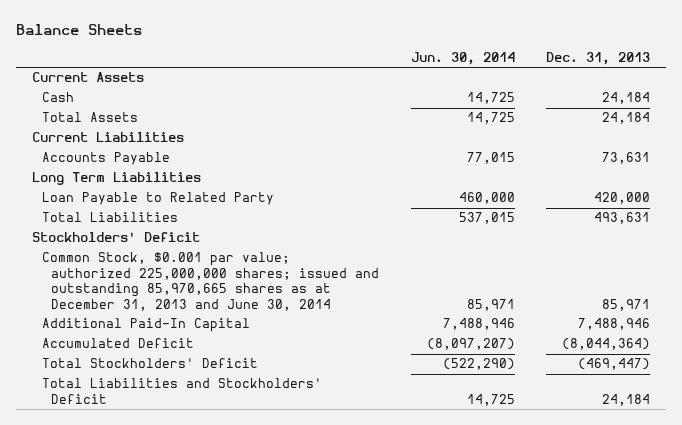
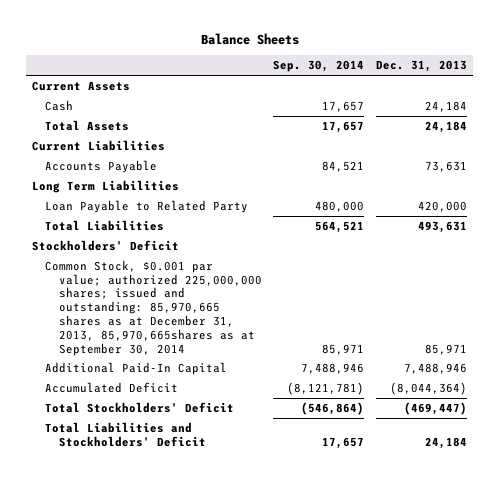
[410,52,515,66] Jun. 30, 2014 -> none
none -> [273,60,365,73] Sep. 30, 2014
[41,252,380,311] Common Stock, $0.001 par value; authorized 225,000,000 shares; issued and outstanding 85,970,665 shares as at December 31, 2013 and June 30, 2014 -> [45,259,262,356] Common Stock, $0.001 par value; authorized 225,000,000 shares; issued and outstanding: 85,970,665 shares as at December 31, 2013, 85,970,665shares as at September 30, 2014

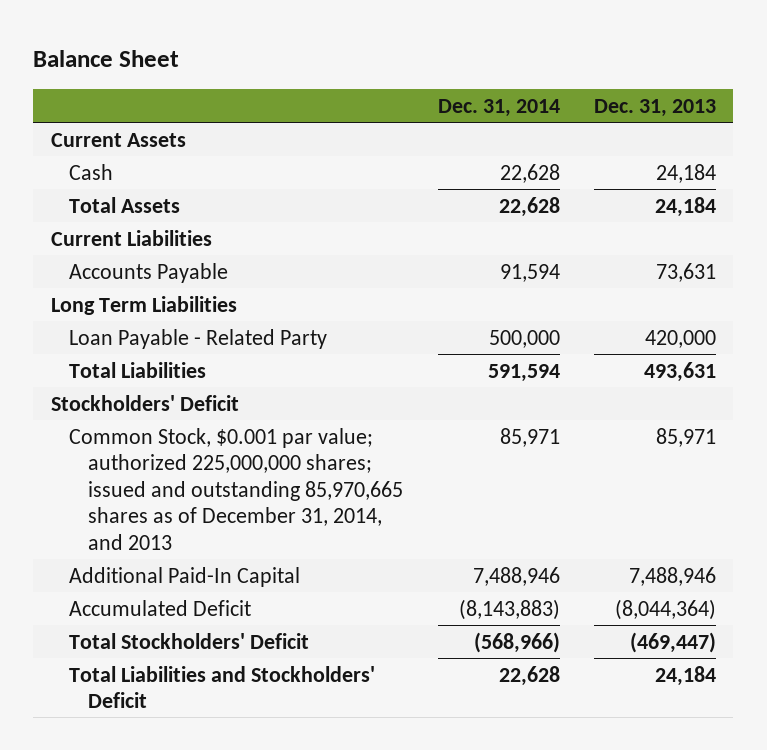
[200,33,299,46] Balance Sheets -> [33,50,180,68] Balance Sheet
[273,60,365,73] Sep. 30, 2014 -> none
none -> [437,98,560,117] Dec. 31, 2014
[45,199,249,213] Loan Payable to Related Party -> [69,328,328,349] Loan Payable - Related Party
[45,259,262,356] Common Stock, $0.001 par value; authorized 225,000,000 shares; issued and outstanding: 85,970,665 shares as at December 31, 2013, 85,970,665shares as at September 30, 2014 -> [69,427,404,550] Common Stock, $0.001 par value; authorized 225,000,000 shares; issued and outstanding 85,970,665 shares as of December 31, 2014, and 2013

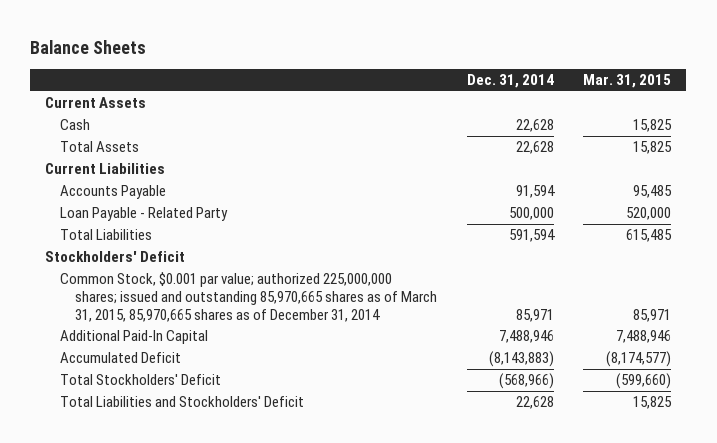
[33,50,180,68] Balance Sheet -> [30,39,147,54] Balance Sheets
[594,98,717,117] Dec. 31, 2013 -> none
none -> [583,74,672,89] Mar. 31, 2015
[50,295,237,315] Long Term Liabilities -> none
[69,427,404,550] Common Stock, $0.001 par value; authorized 225,000,000 shares; issued and outstanding 85,970,665 shares as of December 31, 2014, and 2013 -> [59,272,437,322] Common Stock, $0.001 par value; authorized 225,000,000 shares; issued and outstanding 85,970,665 shares as of March 31, 2015, 85,970,665 shares as of December 31, 2014

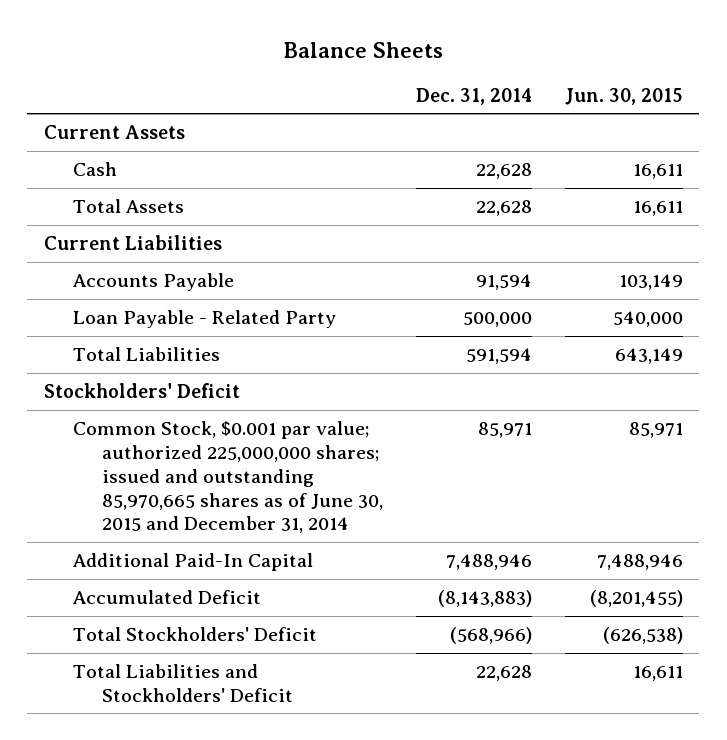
[583,74,672,89] Mar. 31, 2015 -> none
none -> [564,87,683,105] Jun. 30, 2015
[59,272,437,322] Common Stock, $0.001 par value; authorized 225,000,000 shares; issued and outstanding 85,970,665 shares as of March 31, 2015, 85,970,665 shares as of December 31, 2014 -> [73,420,384,534] Common Stock, $0.001 par value; authorized 225,000,000 shares; issued and outstanding 85,970,665 shares as of June 30, 2015 and December 31, 2014

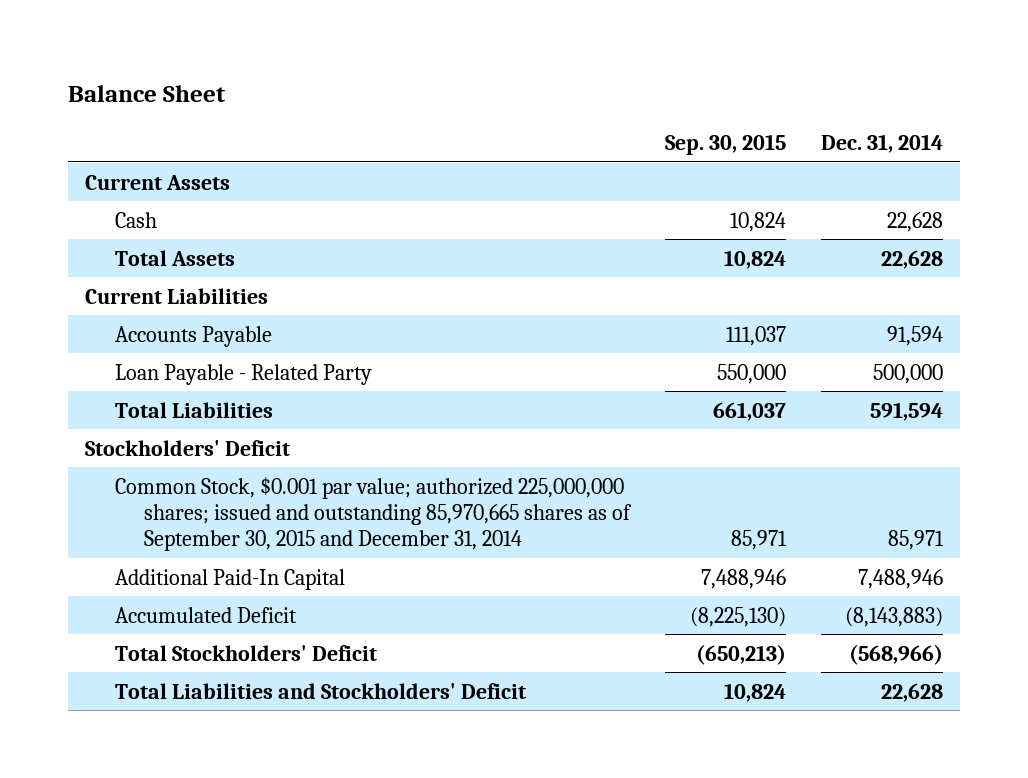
[283,41,444,58] Balance Sheets -> [67,84,226,102] Balance Sheet
[564,87,683,105] Jun. 30, 2015 -> none
none -> [664,134,786,156] Sep. 30, 2015
[73,420,384,534] Common Stock, $0.001 par value; authorized 225,000,000 shares; issued and outstanding 85,970,665 shares as of June 30, 2015 and December 31, 2014 -> [114,476,633,552] Common Stock, $0.001 par value; authorized 225,000,000 shares; issued and outstanding 85,970,665 shares as of September 30, 2015 and December 31, 2014

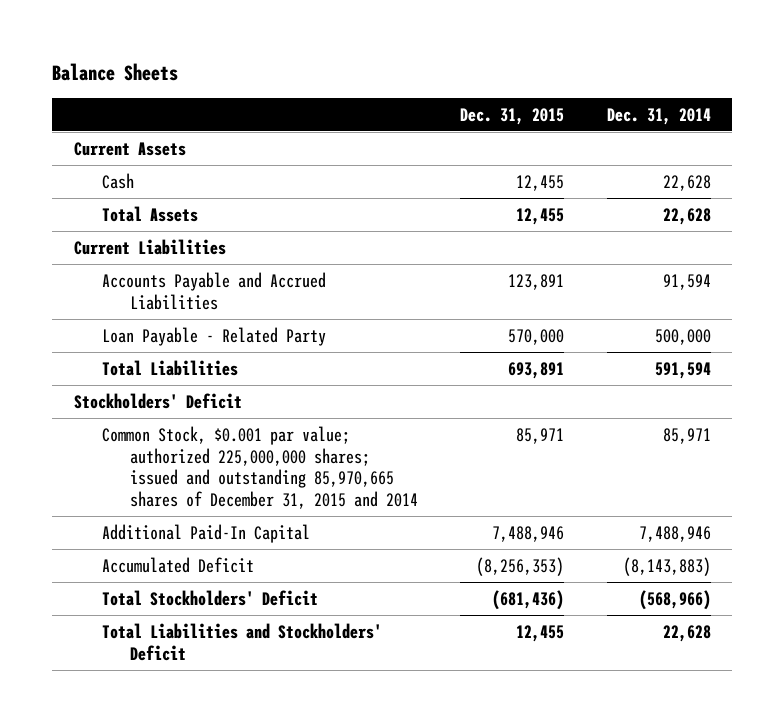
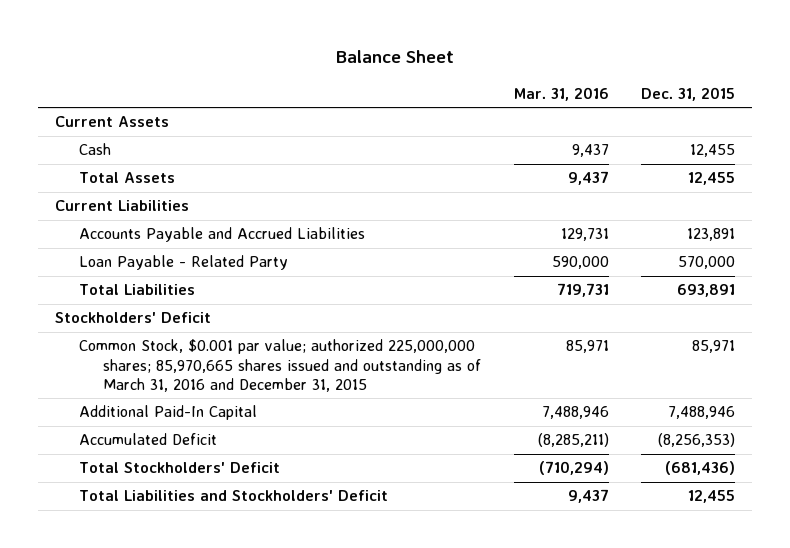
[52,63,179,82] Balance Sheets -> [336,50,455,64] Balance Sheet
[606,107,711,125] Dec. 31, 2014 -> none
none -> [513,87,609,102] Mar. 31, 2016
[101,425,418,510] Common Stock, $0.001 par value; authorized 225,000,000 shares; issued and outstanding 85,970,665 shares of December 31, 2015 and 2014 -> [78,339,481,392] Common Stock, $0.001 par value; authorized 225,000,000 shares; 85,970,665 shares issued and outstanding as of March 31, 2016 and December 31, 2015

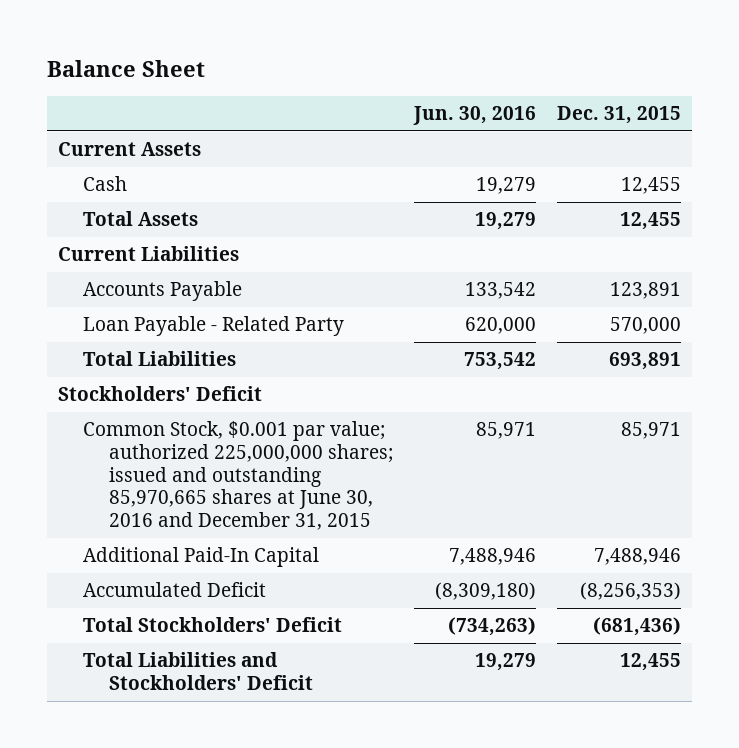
[513,87,609,102] Mar. 31, 2016 -> none
none -> [412,106,536,126] Jun. 30, 2016
[78,227,365,243] Accounts Payable and Accrued Liabilities -> [83,281,243,302] Accounts Payable
[78,339,481,392] Common Stock, $0.001 par value; authorized 225,000,000 shares; 85,970,665 shares issued and outstanding as of March 31, 2016 and December 31, 2015 -> [83,421,393,531] Common Stock, $0.001 par value; authorized 225,000,000 shares; issued and outstanding 85,970,665 shares at June 30, 2016 and December 31, 2015

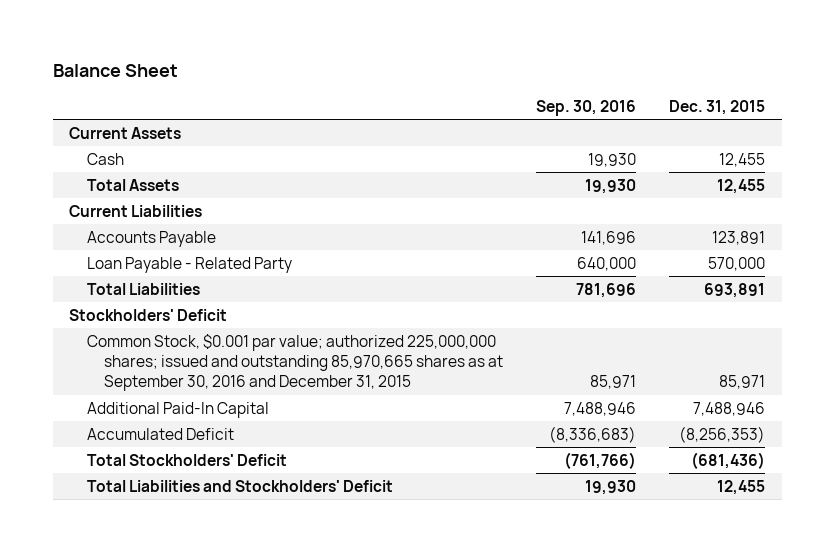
[412,106,536,126] Jun. 30, 2016 -> none
none -> [536,99,637,116] Sep. 30, 2016
[83,421,393,531] Common Stock, $0.001 par value; authorized 225,000,000 shares; issued and outstanding 85,970,665 shares at June 30, 2016 and December 31, 2015 -> [86,333,503,392] Common Stock, $0.001 par value; authorized 225,000,000 shares; issued and outstanding 85,970,665 shares as at September 30, 2016 and December 31, 2015

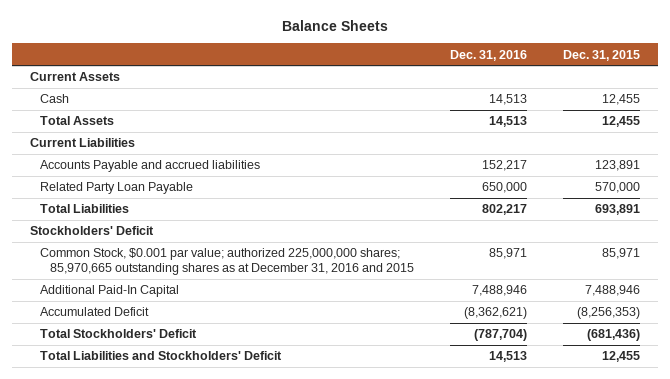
[52,63,178,77] Balance Sheet -> [282,20,389,32] Balance Sheets
[536,99,637,116] Sep. 30, 2016 -> none
none -> [450,49,528,61] Dec. 31, 2016
[86,230,216,247] Accounts Payable -> [40,160,261,173] Accounts Payable and accrued liabilities
[86,256,292,273] Loan Payable - Related Party -> [40,182,194,195] Related Party Loan Payable
[86,333,503,392] Common Stock, $0.001 par value; authorized 225,000,000 shares; issued and outstanding 85,970,665 shares as at September 30, 2016 and December 31, 2015 -> [40,248,414,275] Common Stock, $0.001 par value; authorized 225,000,000 shares; 85,970,665 outstanding shares as at December 31, 2016 and 2015

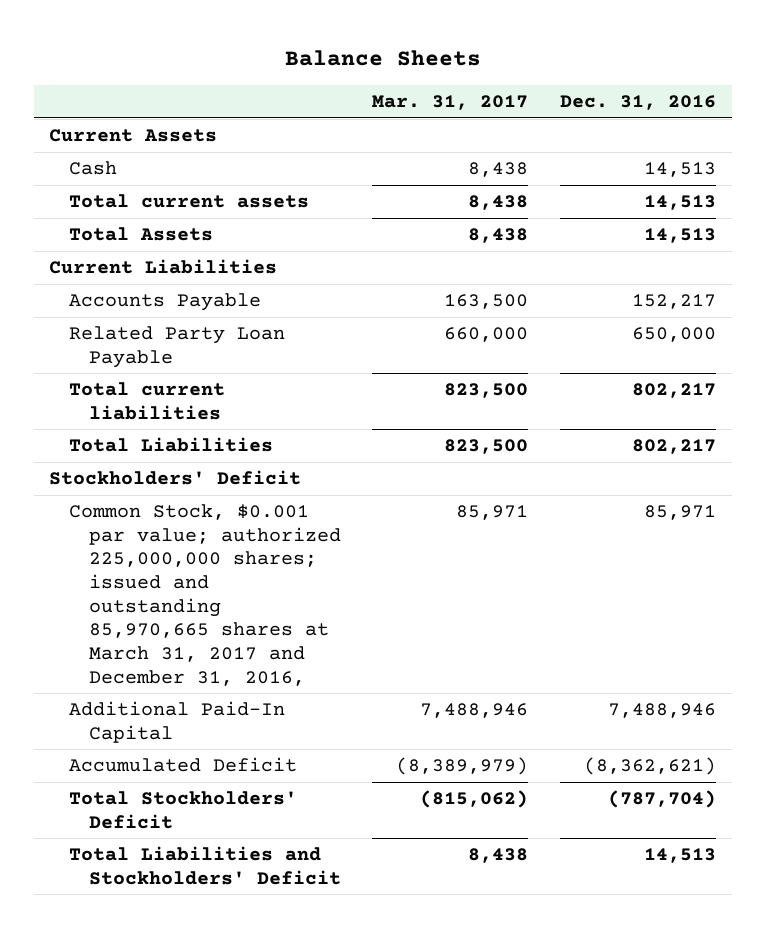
[563,49,641,61] Dec. 31, 2015 -> none
none -> [372,95,529,111] Mar. 31, 2017
none -> [69,194,310,209] Total current assets
[40,160,261,173] Accounts Payable and accrued liabilities -> [69,293,262,312] Accounts Payable
none -> [69,382,226,420] Total current liabilities
[40,248,414,275] Common Stock, $0.001 par value; authorized 225,000,000 shares; 85,970,665 outstanding shares as at December 31, 2016 and 2015 -> [69,504,341,686] Common Stock, $0.001 par value; authorized 225,000,000 shares; issued and outstanding 85,970,665 shares at March 31, 2017 and December 31, 2016,

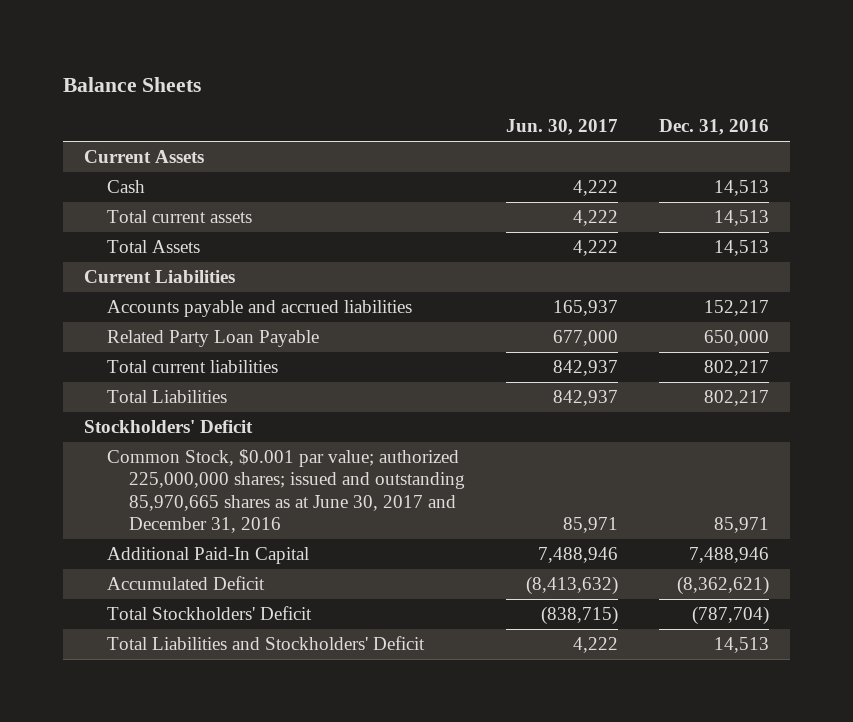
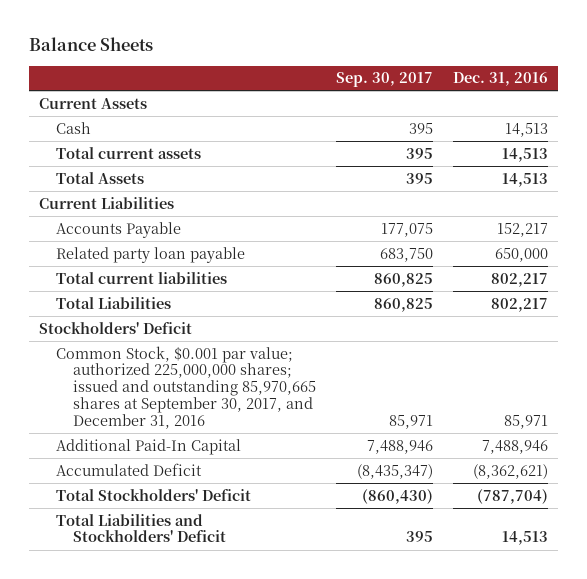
[506,119,619,136] Jun. 30, 2017 -> none
none -> [335,72,433,88] Sep. 30, 2017
[106,300,412,318] Accounts payable and accrued liabilities -> [55,221,181,238] Accounts Payable
[106,330,319,348] Related Party Loan Payable -> [55,246,245,263] Related party loan payable
[106,449,466,534] Common Stock, $0.001 par value; authorized 225,000,000 shares; issued and outstanding 85,970,665 shares as at June 30, 2017 and December 31, 2016 -> [55,345,316,430] Common Stock, $0.001 par value; authorized 225,000,000 shares; issued and outstanding 85,970,665 shares at September 30, 2017, and December 31, 2016

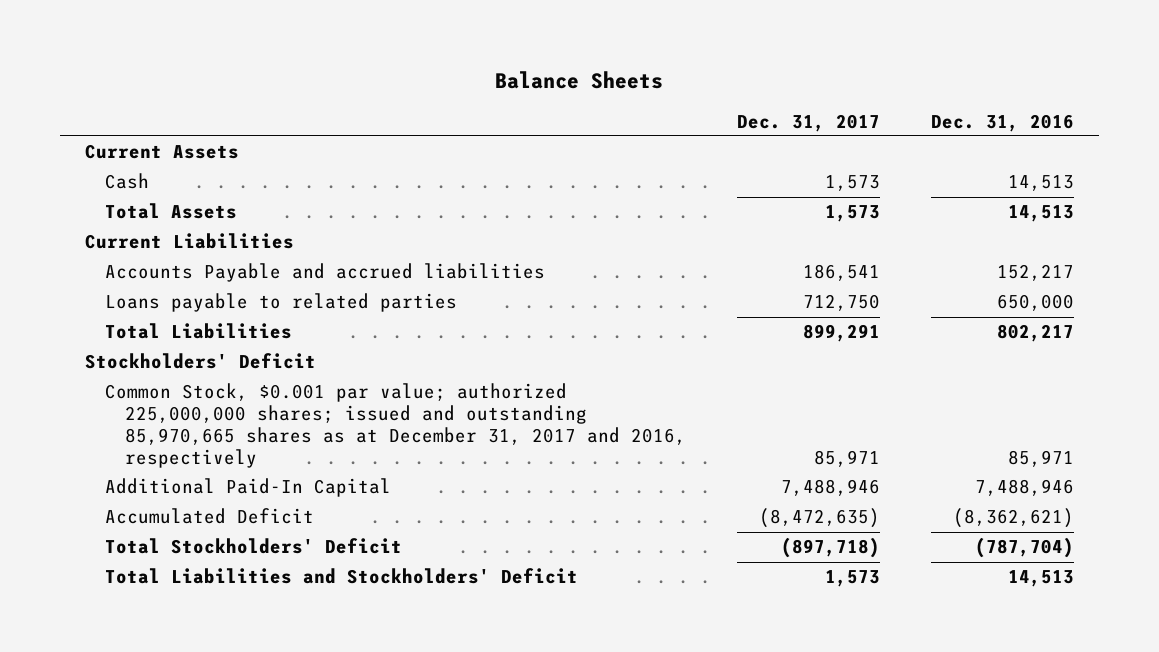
[335,72,433,88] Sep. 30, 2017 -> none
none -> [736,113,880,132] Dec. 31, 2017
[55,146,201,159] Total current assets -> none
[55,271,227,284] Total current liabilities -> none
[55,221,181,238] Accounts Payable -> [105,263,546,283] Accounts Payable and accrued liabilities
[55,246,245,263] Related party loan payable -> [105,293,458,313] Loans payable to related parties
[55,345,316,430] Common Stock, $0.001 par value; authorized 225,000,000 shares; issued and outstanding 85,970,665 shares at September 30, 2017, and December 31, 2016 -> [105,383,687,469] Common Stock, $0.001 par value; authorized 225,000,000 shares; issued and outstanding 85,970,665 shares as at December 31, 2017 and 2016, respectively

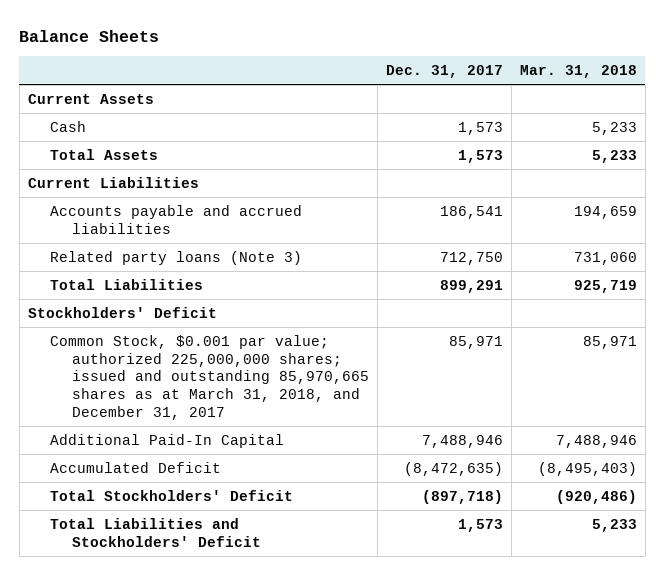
[930,113,1074,132] Dec. 31, 2016 -> none
none -> [519,65,637,79] Mar. 31, 2018
[105,263,546,283] Accounts Payable and accrued liabilities -> [49,204,302,234] Accounts payable and accrued liabilities
[105,293,458,313] Loans payable to related parties -> [49,250,302,265] Related party loans (Note 3)
[105,383,687,469] Common Stock, $0.001 par value; authorized 225,000,000 shares; issued and outstanding 85,970,665 shares as at December 31, 2017 and 2016, respectively -> [49,334,369,420] Common Stock, $0.001 par value; authorized 225,000,000 shares; issued and outstanding 85,970,665 shares as at March 31, 2018, and December 31, 2017

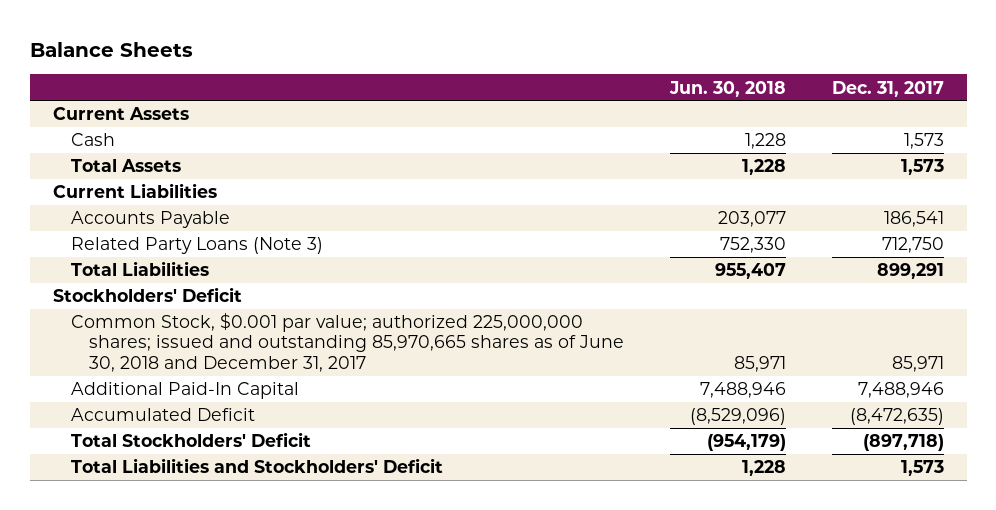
[519,65,637,79] Mar. 31, 2018 -> none
none -> [668,80,786,97] Jun. 30, 2018
[49,204,302,234] Accounts payable and accrued liabilities -> [70,211,230,229] Accounts Payable
[49,250,302,265] Related party loans (Note 3) -> [70,237,323,255] Related Party Loans (Note 3)
[49,334,369,420] Common Stock, $0.001 par value; authorized 225,000,000 shares; issued and outstanding 85,970,665 shares as at March 31, 2018, and December 31, 2017 -> [70,313,625,372] Common Stock, $0.001 par value; authorized 225,000,000 shares; issued and outstanding 85,970,665 shares as of June 30, 2018 and December 31, 2017

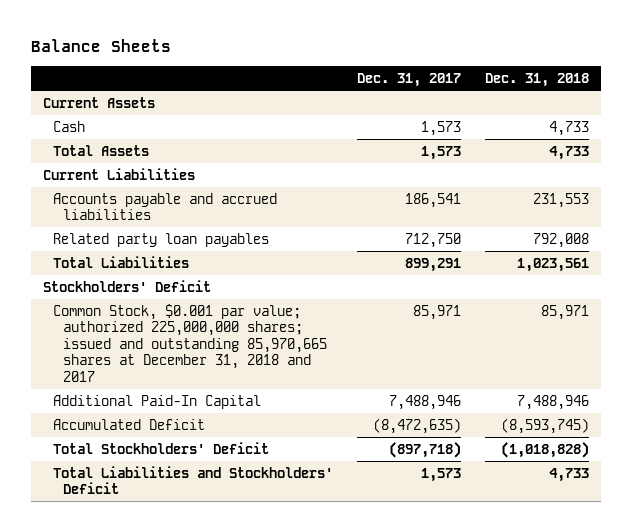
[668,80,786,97] Jun. 30, 2018 -> none
none -> [485,73,590,88] Dec. 31, 2018
[70,211,230,229] Accounts Payable -> [53,192,278,221] Accounts payable and accrued liabilities
[70,237,323,255] Related Party Loans (Note 3) -> [53,232,270,247] Related party loan payables
[70,313,625,372] Common Stock, $0.001 par value; authorized 225,000,000 shares; issued and outstanding 85,970,665 shares as of June 30, 2018 and December 31, 2017 -> [53,303,328,382] Common Stock, $0.001 par value; authorized 225,000,000 shares; issued and outstanding 85,970,665 shares at December 31, 2018 and 2017

